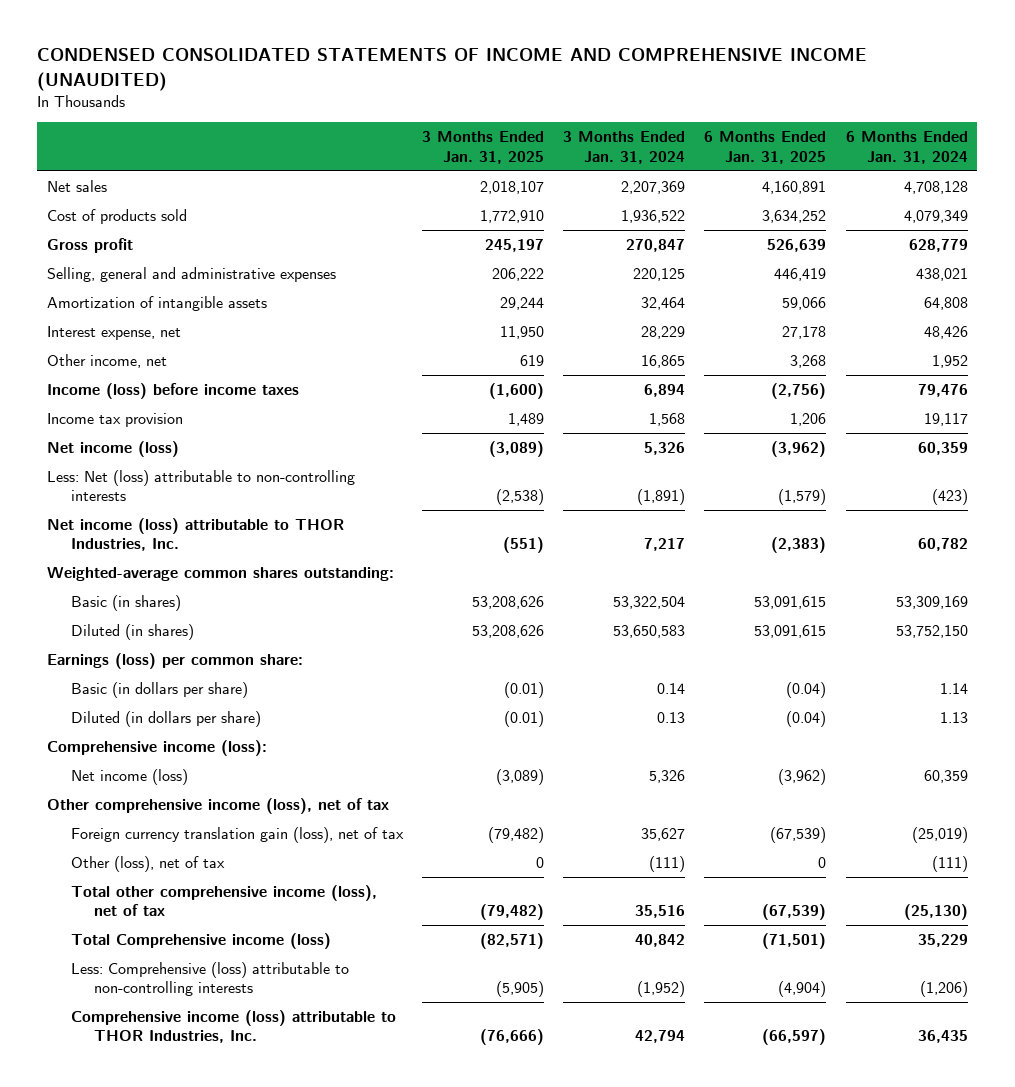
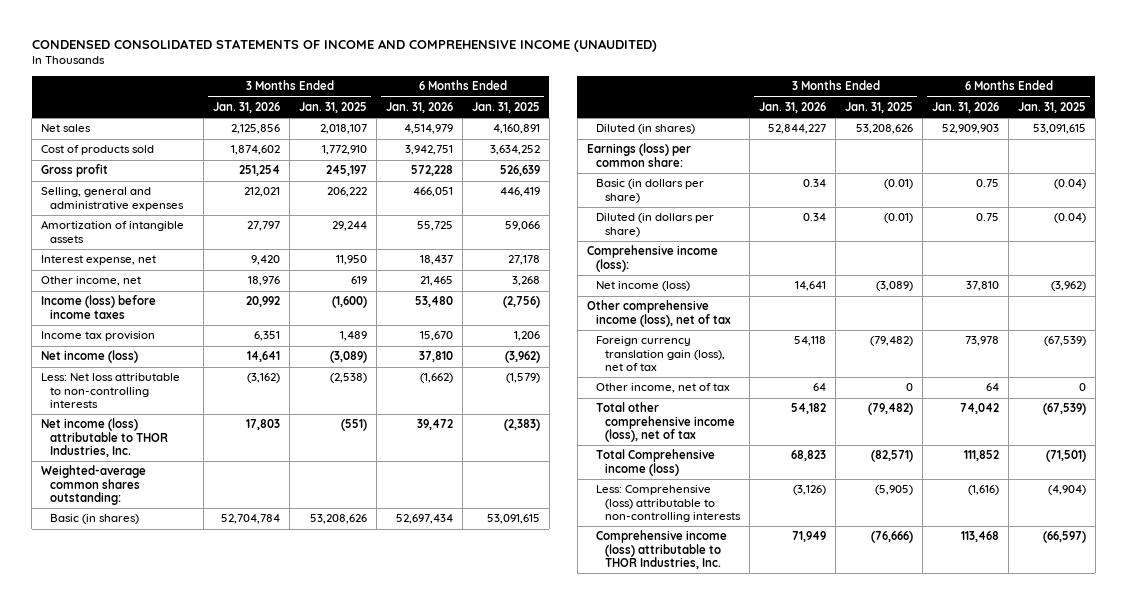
[563,131,686,164] 3 Months Ended Jan. 31, 2024 -> none
[845,131,968,164] 6 Months Ended Jan. 31, 2024 -> none
none -> [212,101,280,113] Jan. 31, 2026
none -> [385,101,453,113] Jan. 31, 2026
[46,469,355,502] Less: Net (loss) attributable to non-controlling interests -> [41,373,181,408] Less: Net loss attributable to non-controlling interests
[70,855,225,872] Other (loss), net of tax -> [595,383,730,394] Other income, net of tax

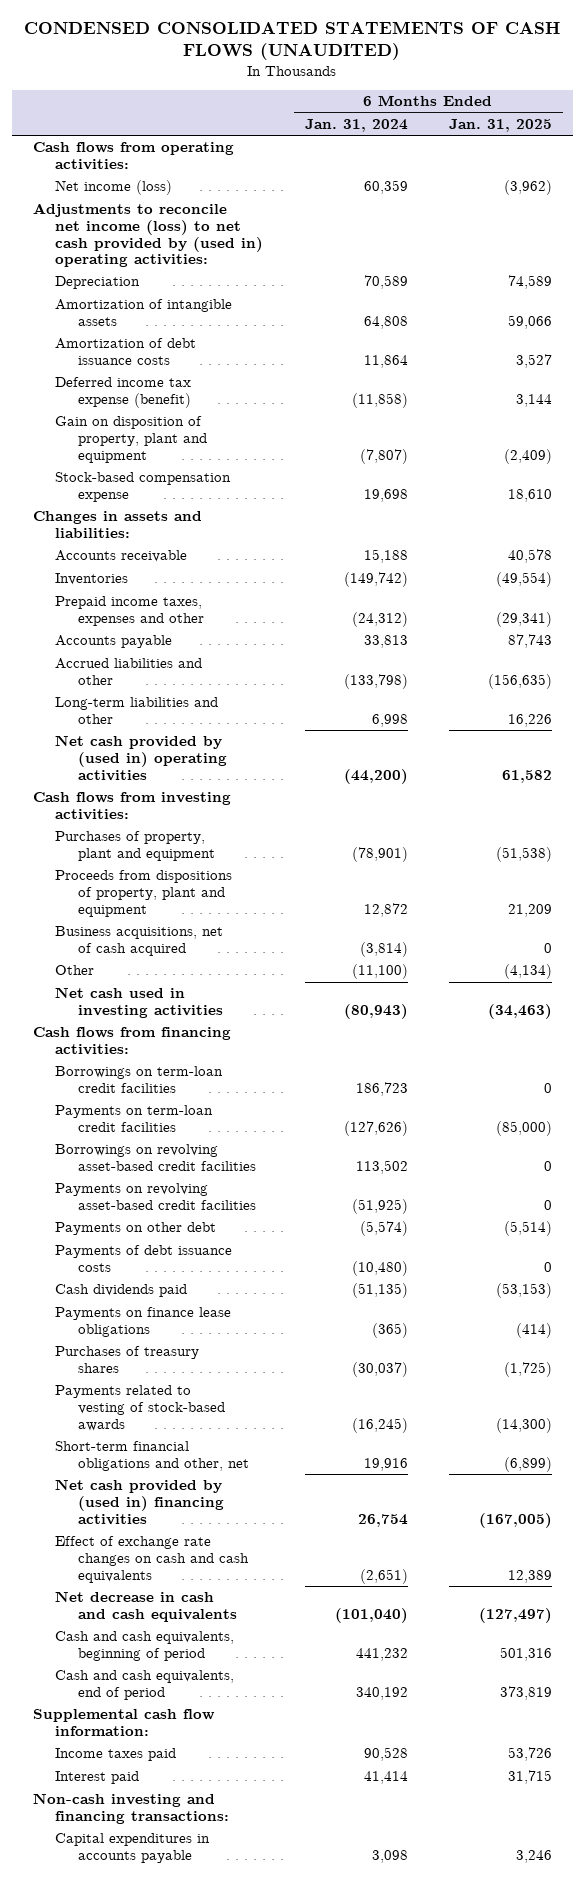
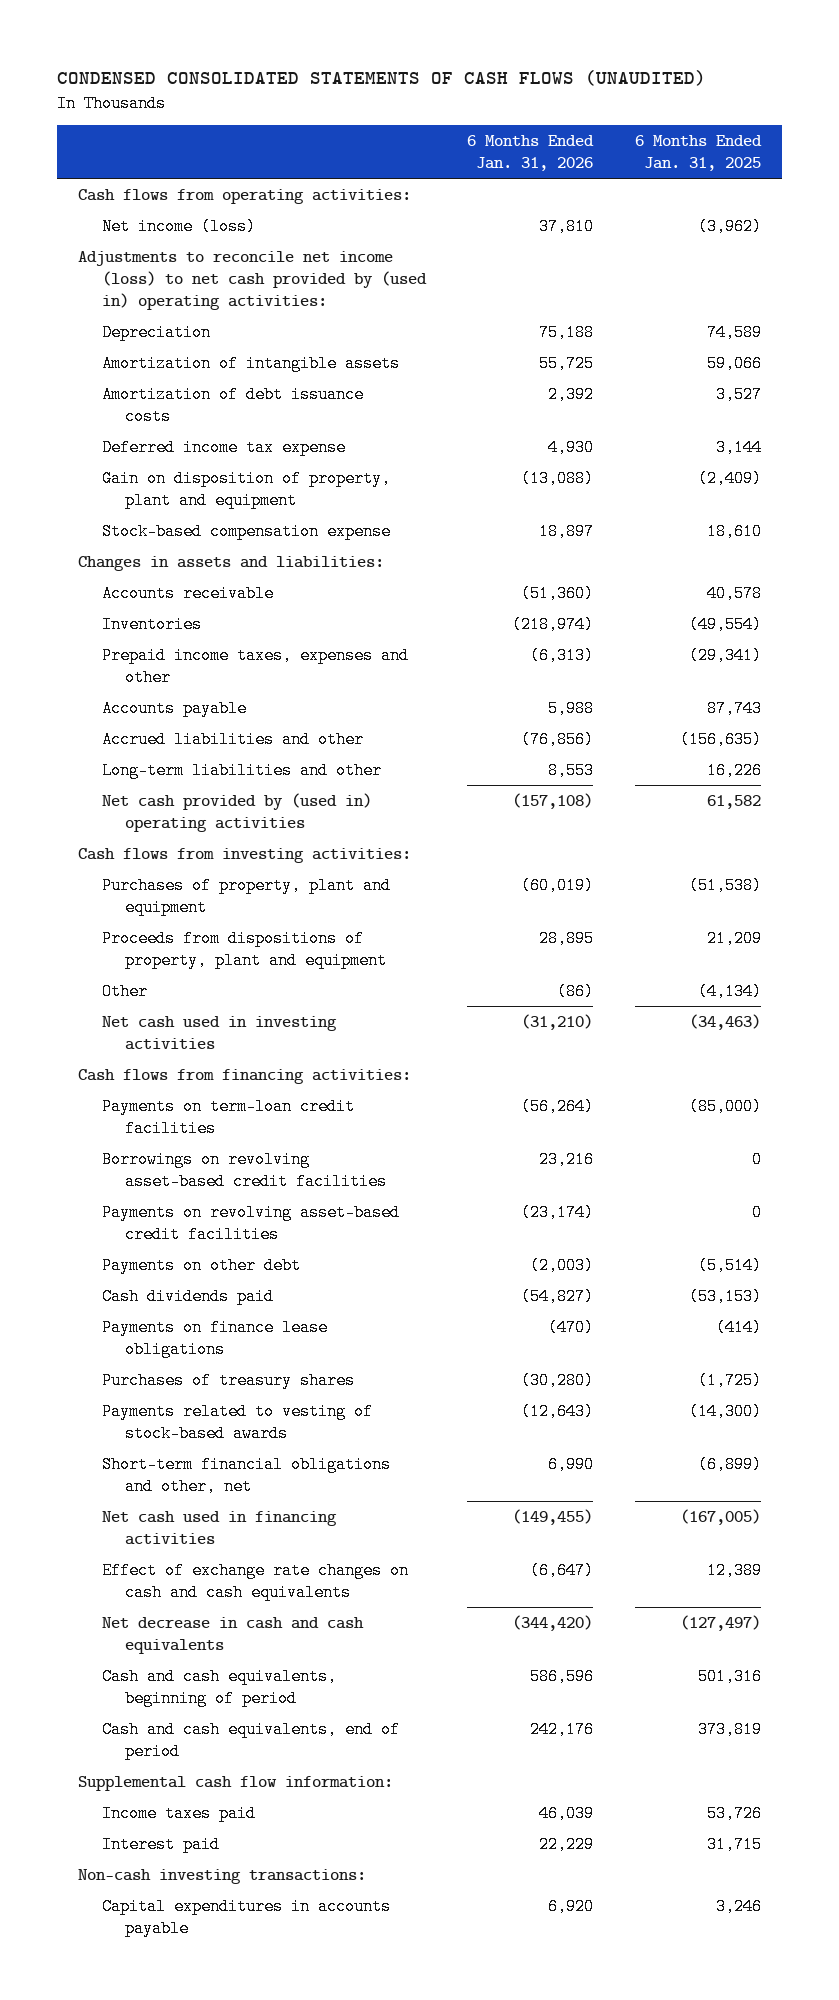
[304,118,408,132] Jan. 31, 2024 -> none
none -> [467,134,595,171] 6 Months Ended Jan. 31, 2026
[55,377,192,408] Deferred income tax expense (benefit) -> [101,438,346,456] Deferred income tax expense
[55,926,224,956] Business acquisitions, net of cash acquired -> none
[55,1066,224,1093] Borrowings on term-loan credit facilities -> none
[55,1245,233,1272] Payments of debt issuance costs -> none
[55,1479,224,1525] Net cash provided by (used in) financing activities -> [101,1510,337,1545] Net cash used in financing activities
[32,1793,230,1824] Non-cash investing and financing transactions: -> [78,1868,367,1884] Non-cash investing transactions:

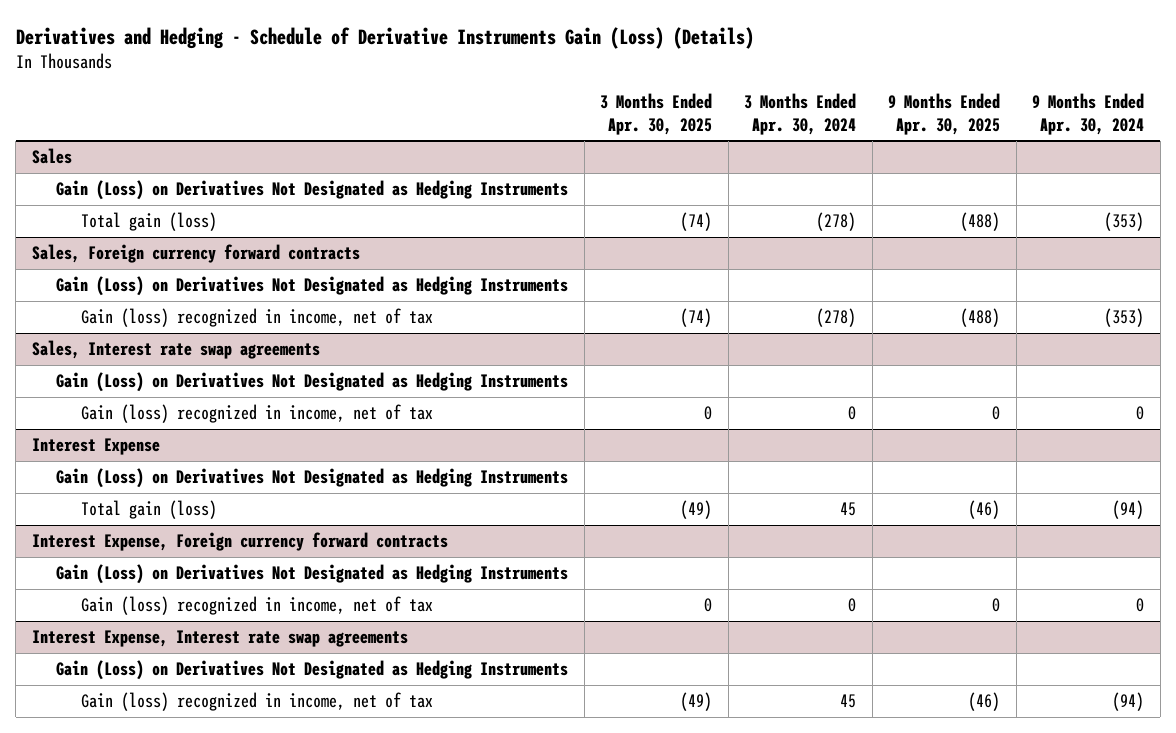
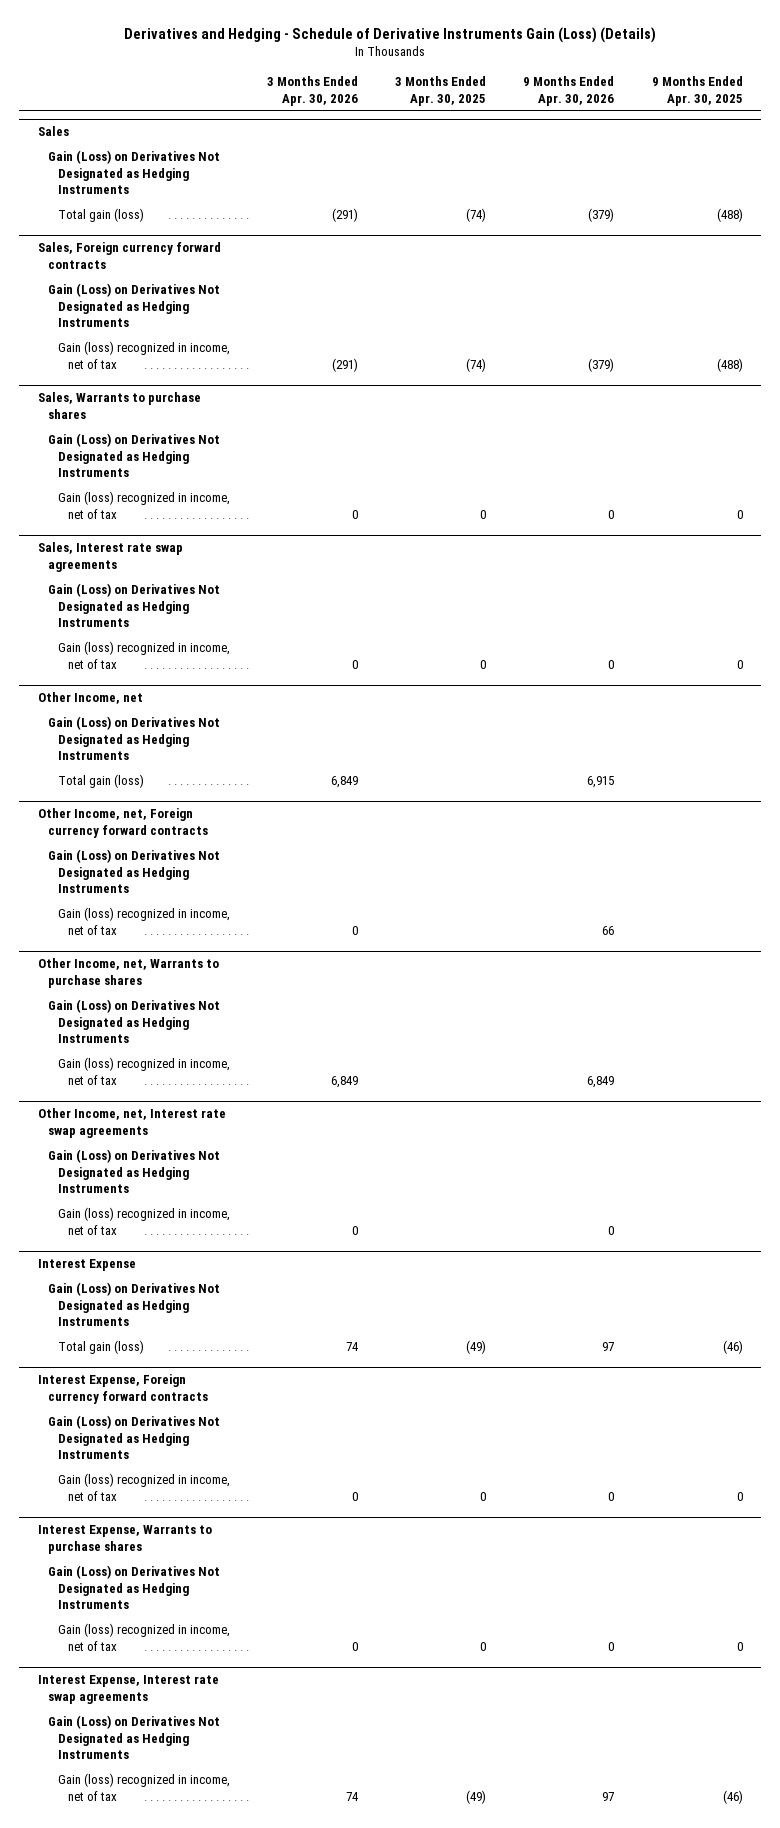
[744,92,857,135] 3 Months Ended Apr. 30, 2024 -> none
[1032,92,1145,135] 9 Months Ended Apr. 30, 2024 -> none
none -> [267,76,359,106] 3 Months Ended Apr. 30, 2026
none -> [523,76,615,106] 9 Months Ended Apr. 30, 2026
none -> [37,392,201,419] Sales, Warrants to purchase shares
none -> [47,433,220,477] Gain (Loss) on Derivatives Not Designated as Hedging Instruments
none -> [58,491,231,519] Gain (loss) recognized in income, net of tax
none -> [37,692,143,705] Other Income, net
none -> [47,716,220,760] Gain (Loss) on Derivatives Not Designated as Hedging Instruments
none -> [58,774,145,789] Total gain (loss)
none -> [37,808,208,838] Other Income, net, Foreign currency forward contracts
none -> [47,849,220,893] Gain (Loss) on Derivatives Not Designated as Hedging Instruments
none -> [58,907,231,935] Gain (loss) recognized in income, net of tax
none -> [37,958,219,988] Other Income, net, Warrants to purchase shares
none -> [47,999,220,1043] Gain (Loss) on Derivatives Not Designated as Hedging Instruments
none -> [58,1057,231,1085] Gain (loss) recognized in income, net of tax
none -> [37,1108,226,1138] Other Income, net, Interest rate swap agreements
none -> [47,1149,220,1193] Gain (Loss) on Derivatives Not Designated as Hedging Instruments
none -> [58,1207,231,1235] Gain (loss) recognized in income, net of tax
none -> [37,1525,212,1554] Interest Expense, Warrants to purchase shares
none -> [47,1565,220,1609] Gain (Loss) on Derivatives Not Designated as Hedging Instruments
none -> [58,1623,231,1651] Gain (loss) recognized in income, net of tax

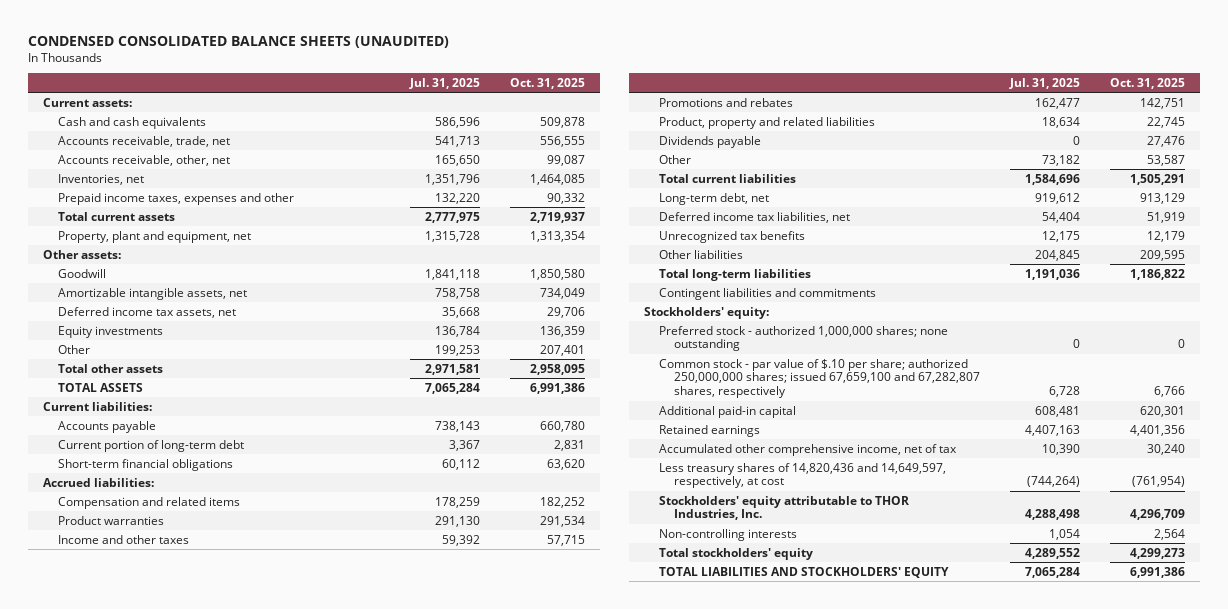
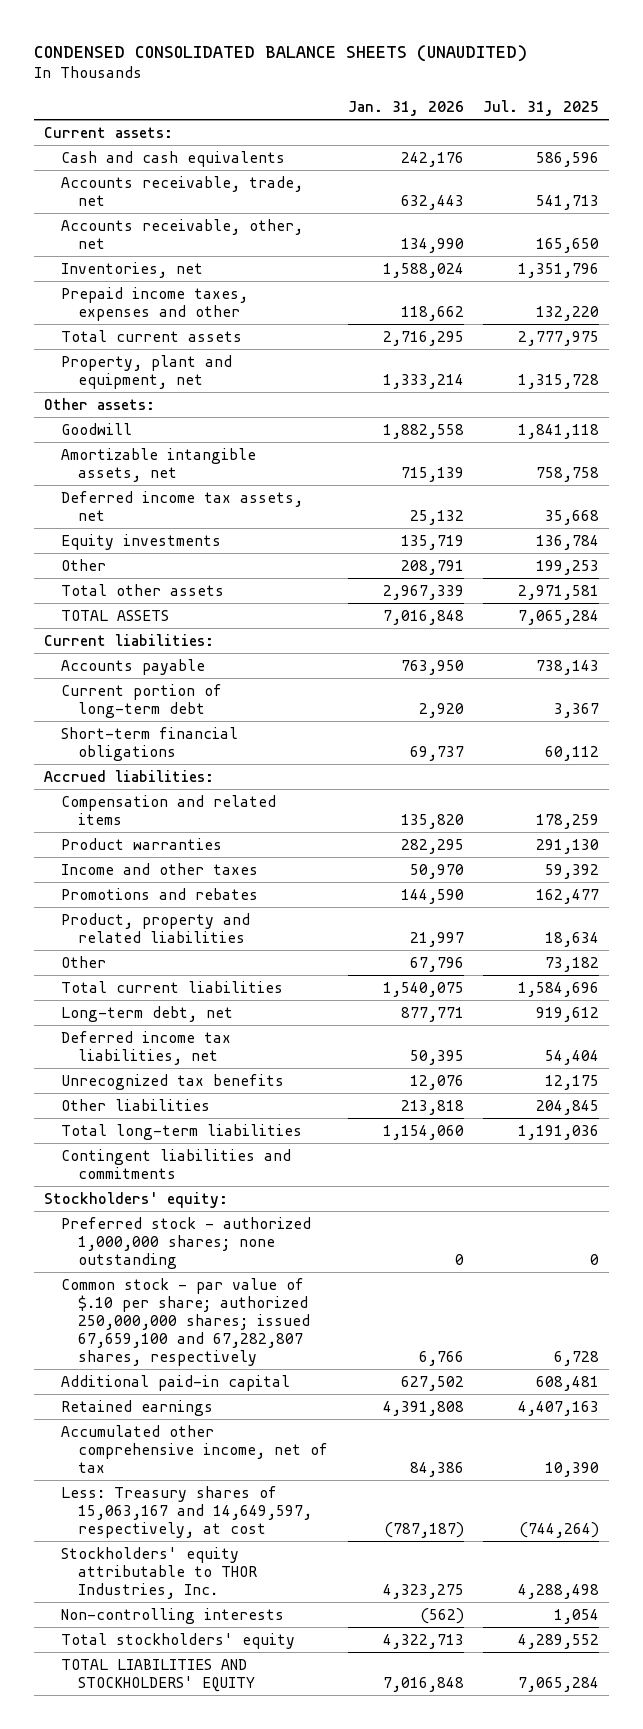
[509,78,585,90] Oct. 31, 2025 -> none
none -> [347,100,464,116] Jan. 31, 2026
[659,135,762,148] Dividends payable -> none
[659,462,947,489] Less treasury shares of 14,820,436 and 14,649,597, respectively, at cost -> [60,1486,313,1538] Less: Treasury shares of 15,063,167 and 14,649,597, respectively, at cost

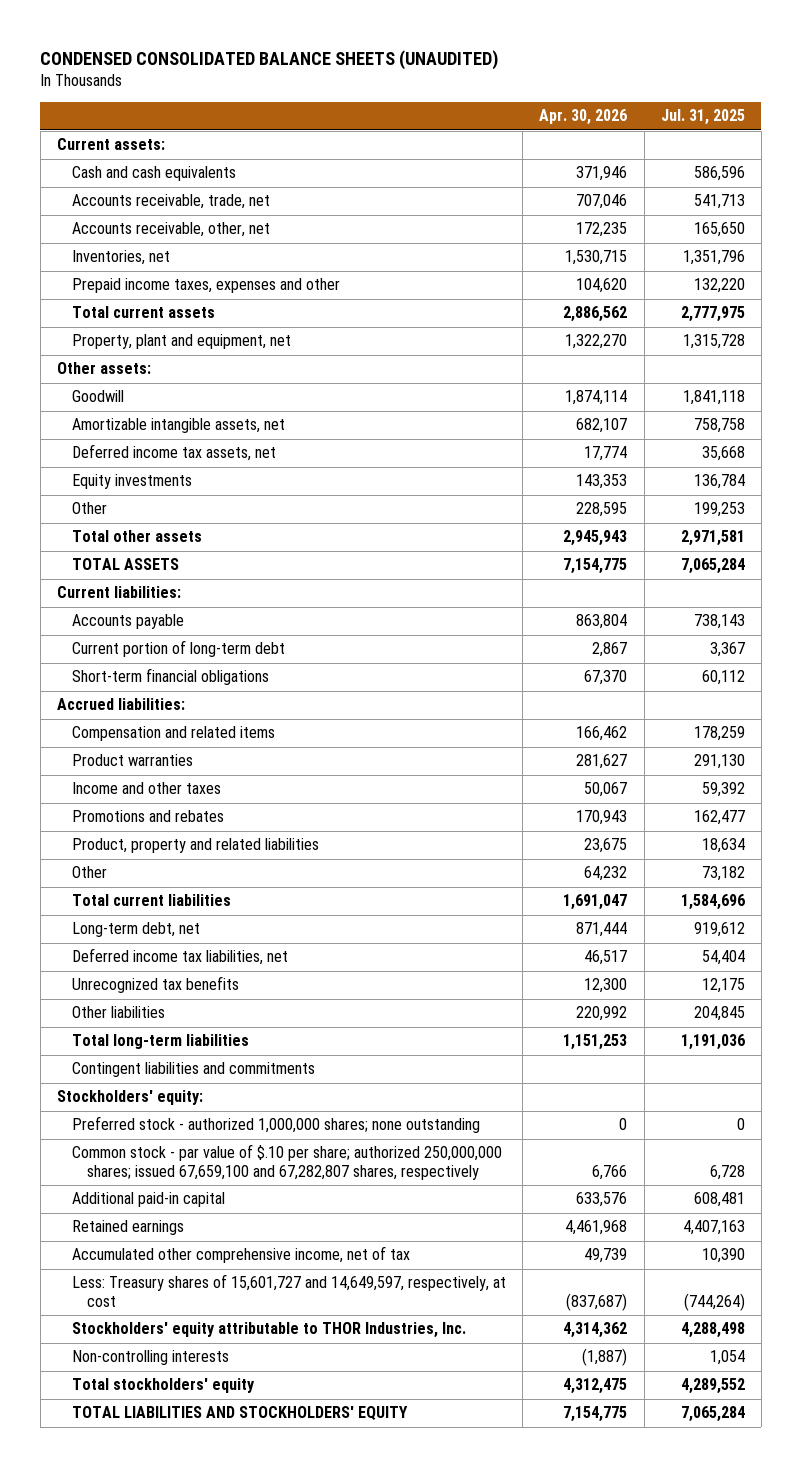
[347,100,464,116] Jan. 31, 2026 -> none
none -> [539,109,628,126] Apr. 30, 2026
[60,1486,313,1538] Less: Treasury shares of 15,063,167 and 14,649,597, respectively, at cost -> [72,1274,507,1307] Less: Treasury shares of 15,601,727 and 14,649,597, respectively, at cost

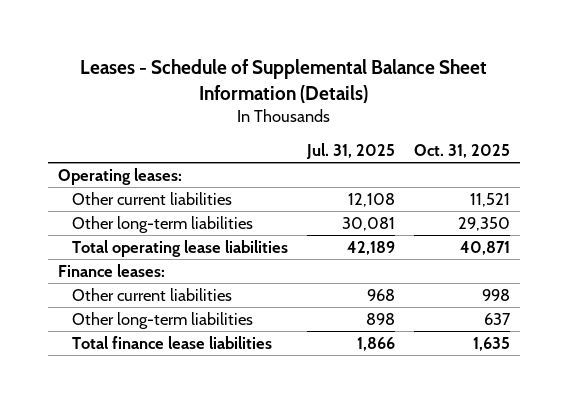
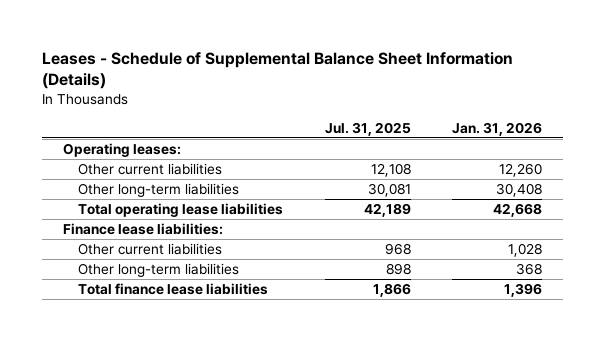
[414,144,511,159] Oct. 31, 2025 -> none
none -> [452,121,543,136] Jan. 31, 2026
[57,263,165,277] Finance leases: -> [62,222,223,235] Finance lease liabilities:

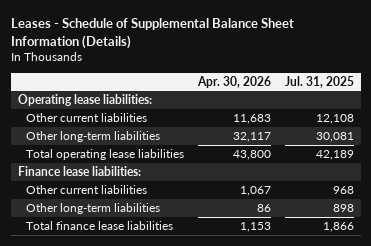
[452,121,543,136] Jan. 31, 2026 -> none
none -> [196,75,271,88] Apr. 30, 2026
[62,142,181,157] Operating leases: -> [17,93,152,106] Operating lease liabilities:

